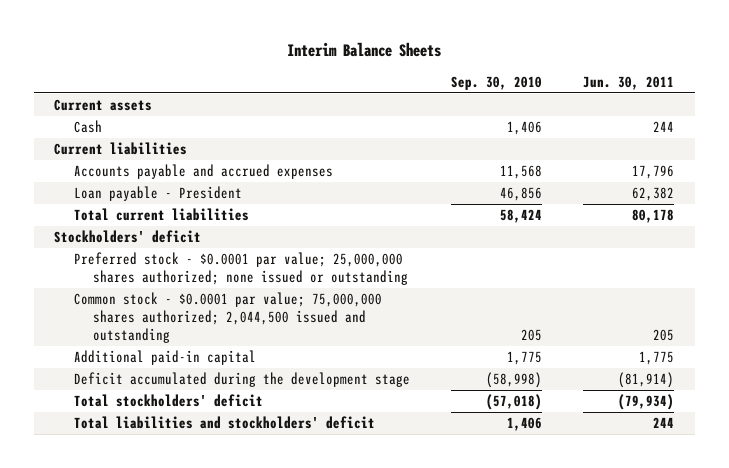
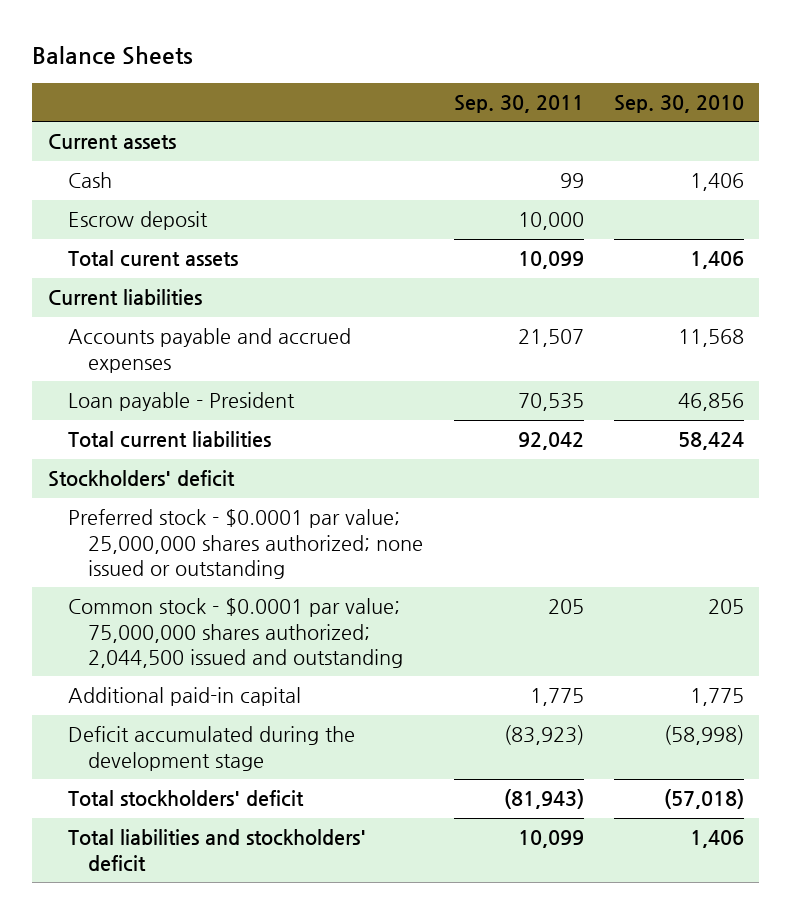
[287,42,442,58] Interim Balance Sheets -> [32,45,194,65] Balance Sheets
[583,75,675,90] Jun. 30, 2011 -> none
none -> [453,94,584,113] Sep. 30, 2011
none -> [68,211,209,231] Escrow deposit
none -> [68,250,239,268] Total curent assets

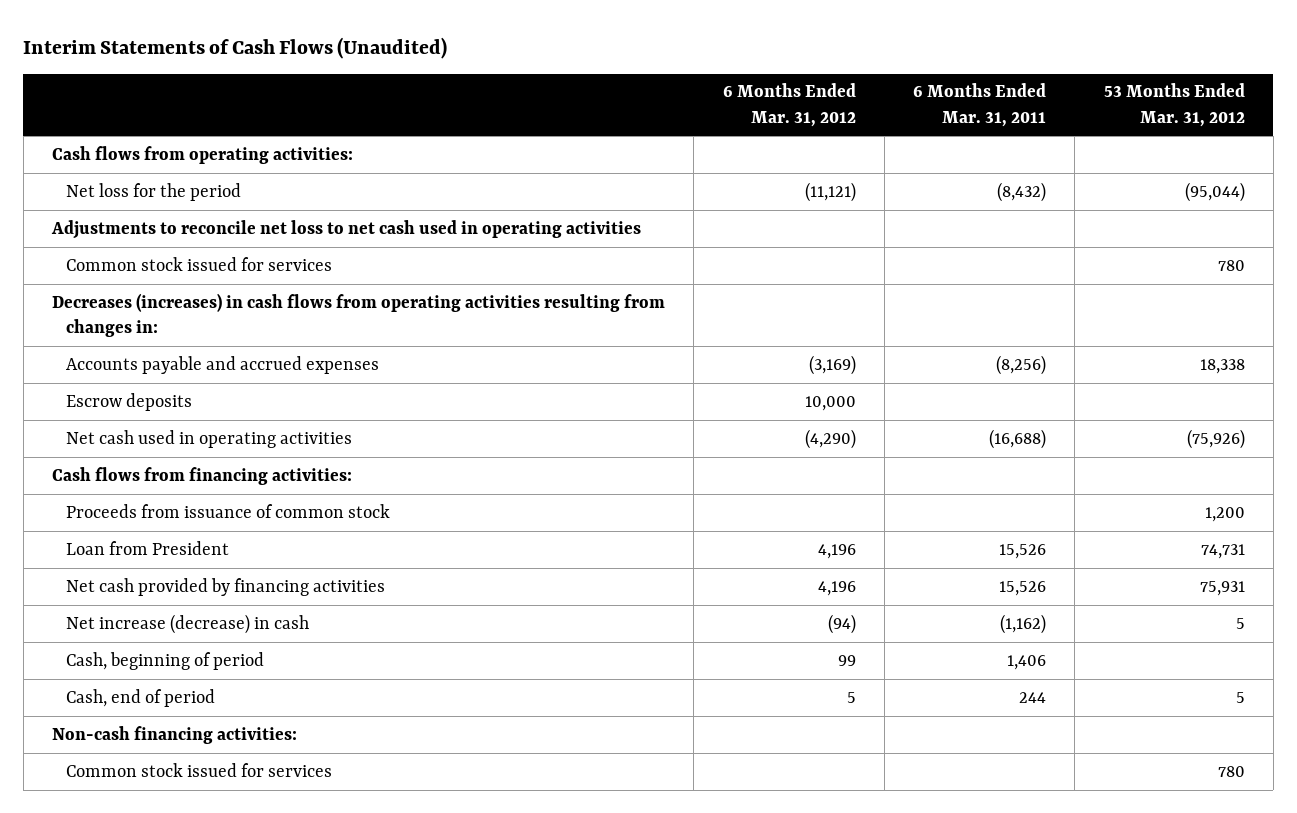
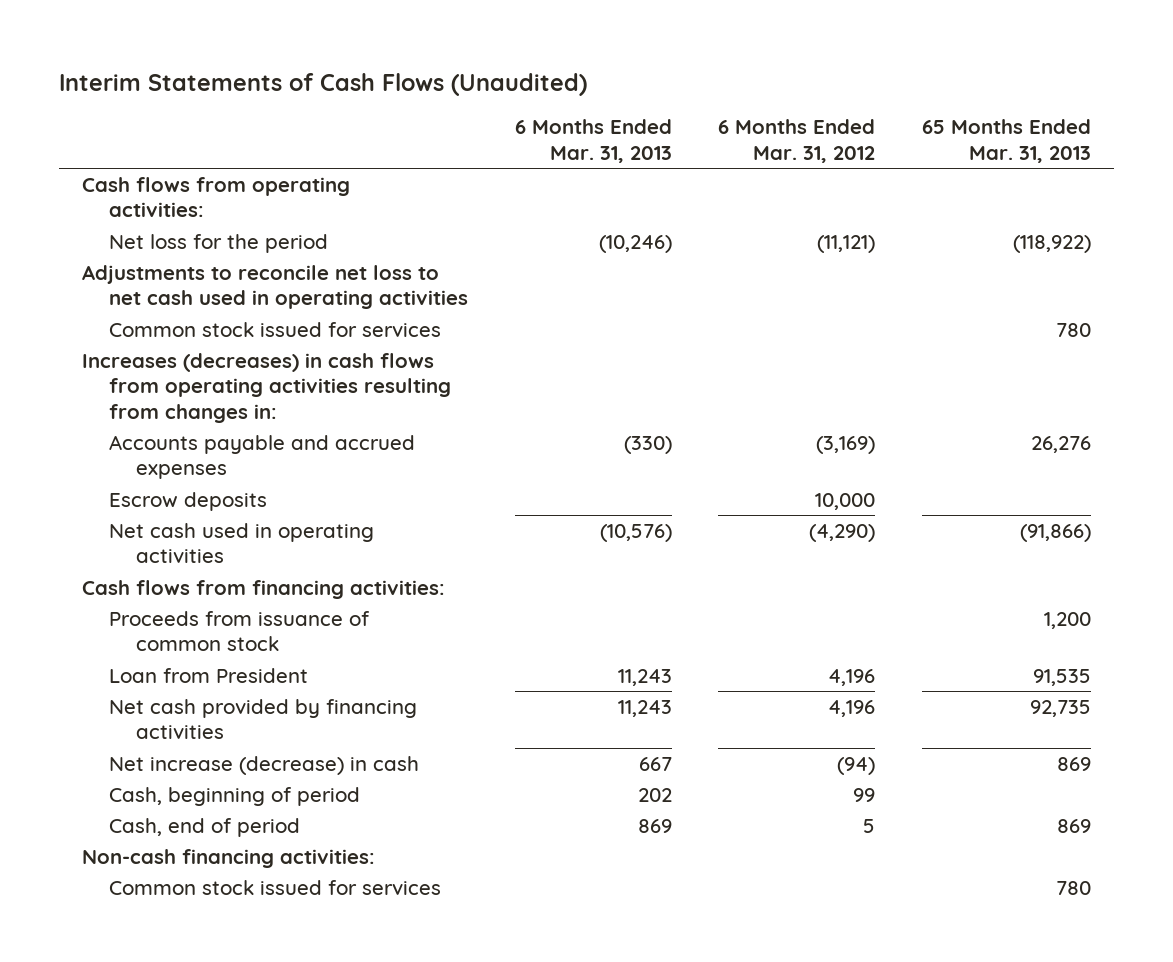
[913,83,1047,127] 6 Months Ended Mar. 31, 2011 -> none
[1103,83,1245,127] 53 Months Ended Mar. 31, 2012 -> none
none -> [514,119,672,164] 6 Months Ended Mar. 31, 2013
none -> [921,119,1091,164] 65 Months Ended Mar. 31, 2013
[52,292,666,338] Decreases (increases) in cash flows from operating activities resulting from changes in: -> [82,352,452,424] Increases (decreases) in cash flows from operating activities resulting from changes in:

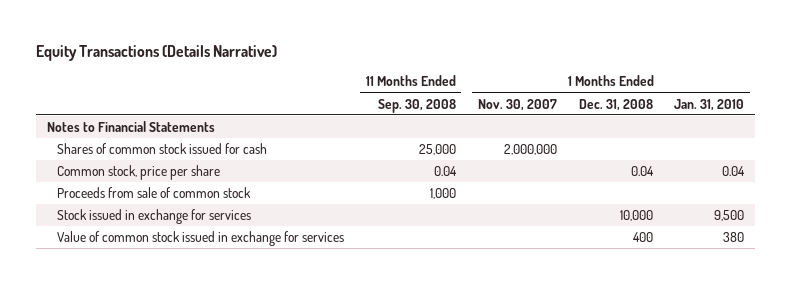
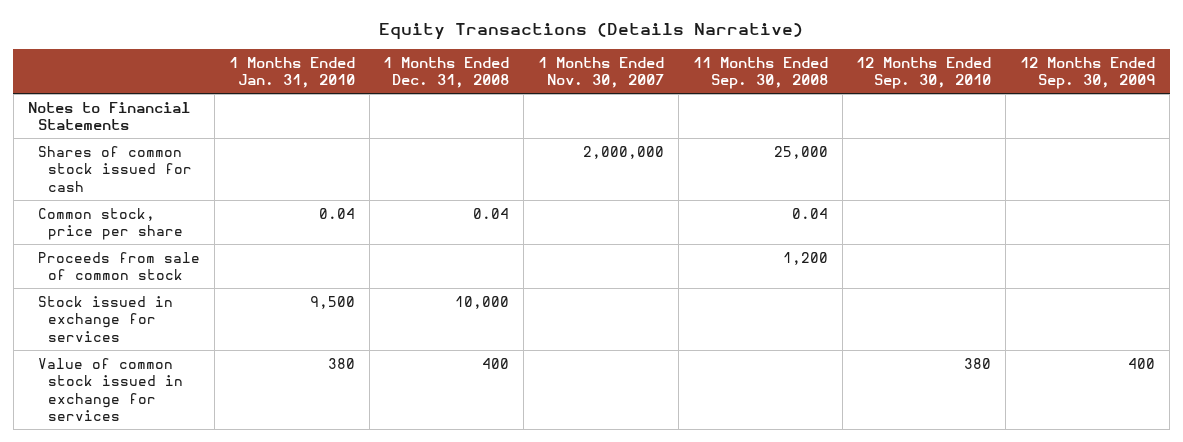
none -> [856,56,992,90] 12 Months Ended Sep. 30, 2010
none -> [1020,56,1156,90] 12 Months Ended Sep. 30, 2009
[429,188,456,200] 1,000 -> [782,251,828,265] 1,200

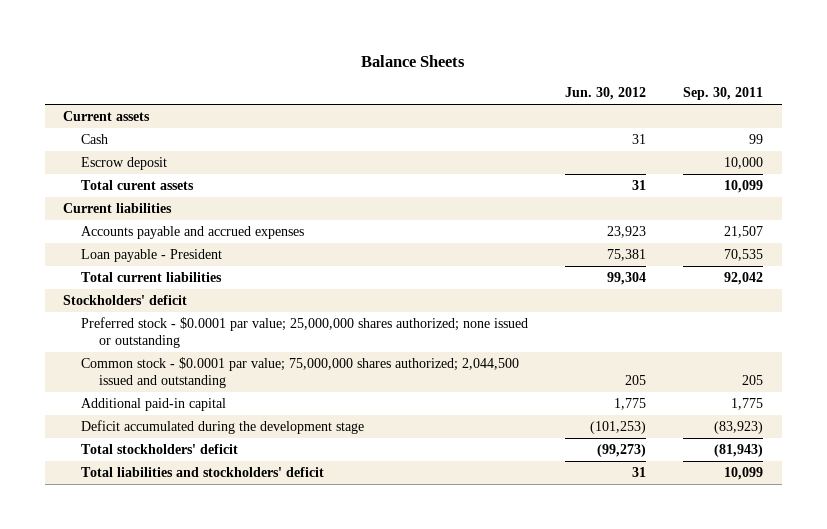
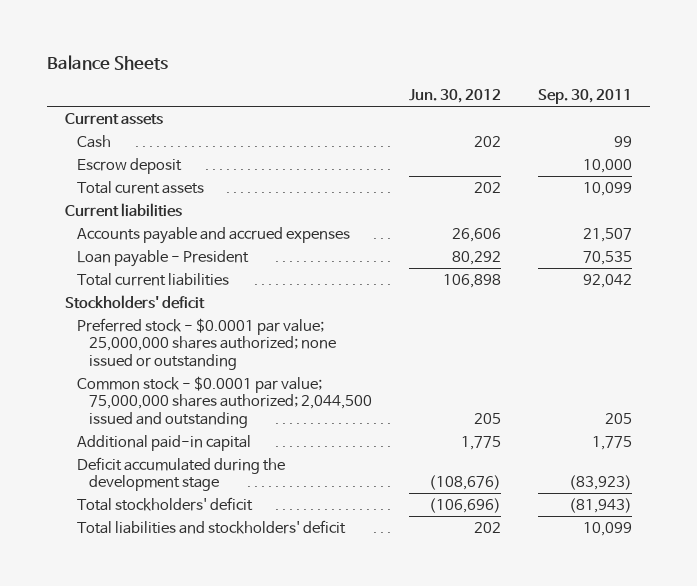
[632,134,647,145] 31 -> [473,135,501,147] 202
[632,180,647,191] 31 -> [473,181,501,193] 202
[607,226,647,239] 23,923 -> [451,227,501,242] 26,606
[607,249,647,262] 75,381 -> [451,250,501,265] 80,292
[607,272,647,286] 99,304 -> [442,273,501,288] 106,898
[590,421,647,435] (101,253) -> [428,475,501,491] (108,676)
[597,444,647,458] (99,273) -> [428,497,501,513] (106,696)
[632,467,647,478] 31 -> [473,521,501,533] 202

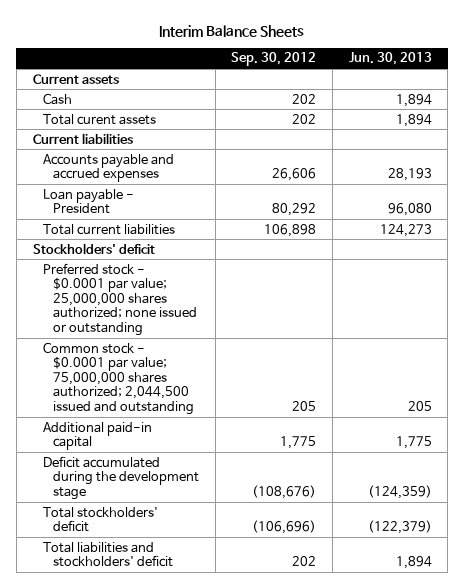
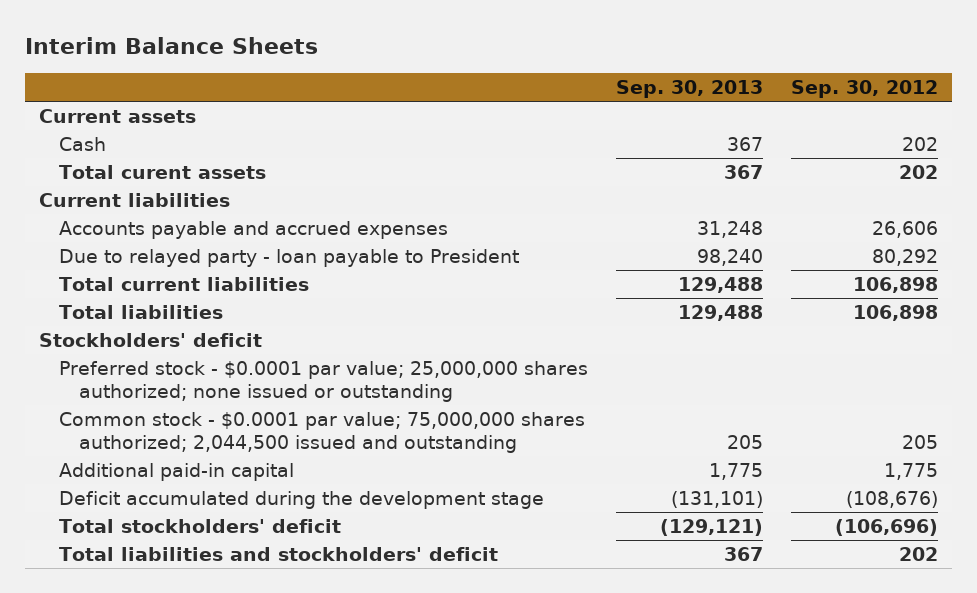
[348,52,432,66] Jun. 30, 2013 -> none
none -> [616,80,764,99] Sep. 30, 2013
[42,188,134,215] Loan payable - President -> [59,248,520,267] Due to relayed party - loan payable to President
none -> [59,304,224,319] Total liabilities

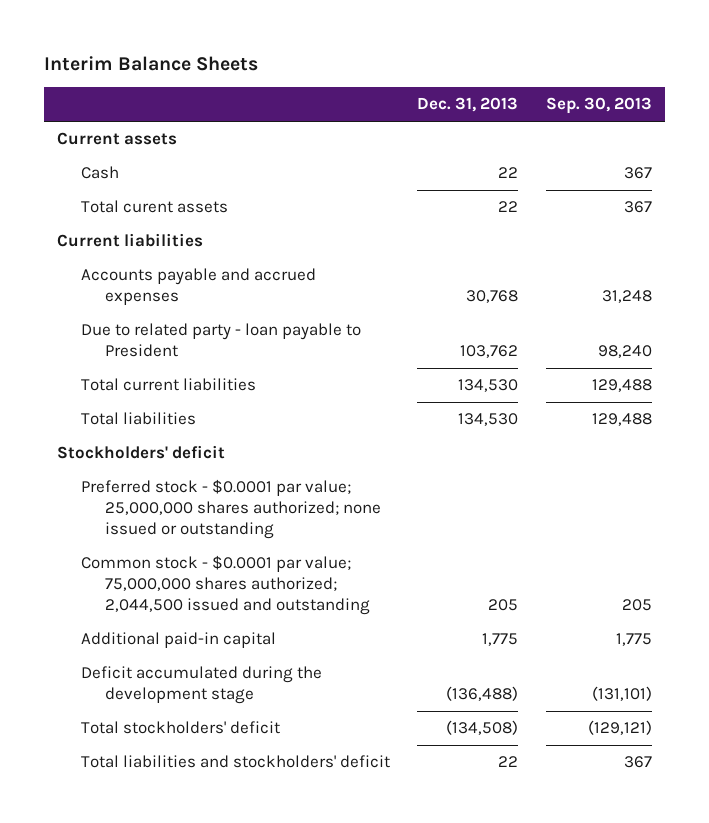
[791,80,939,99] Sep. 30, 2012 -> none
none -> [417,97,519,113] Dec. 31, 2013
[59,248,520,267] Due to relayed party - loan payable to President -> [81,323,362,358] Due to related party - loan payable to President

